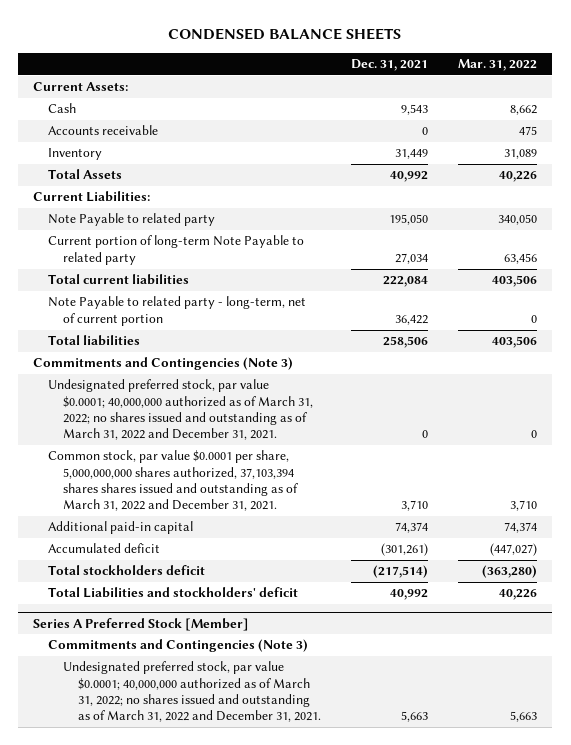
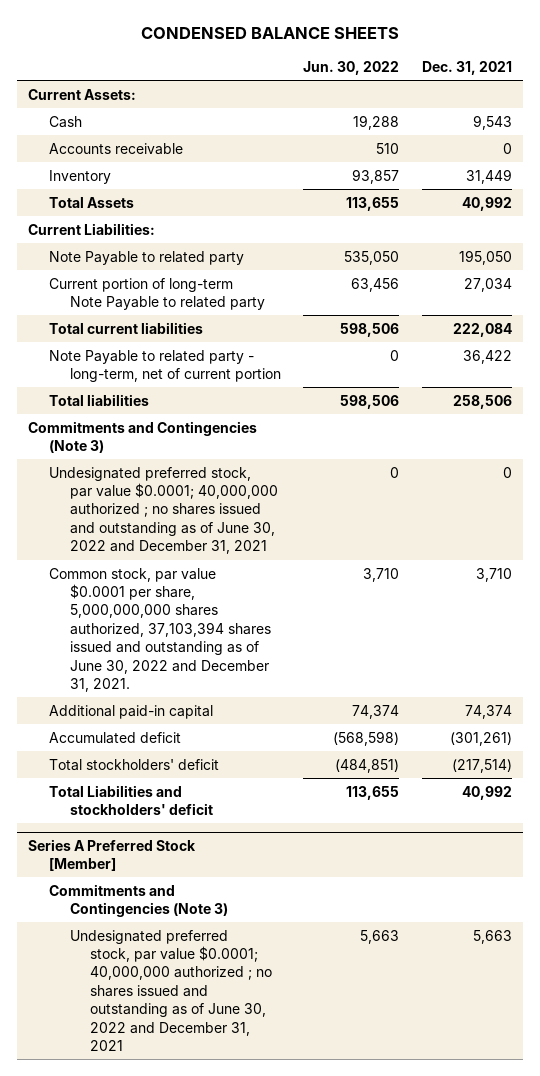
[458,59,538,72] Mar. 31, 2022 -> none
none -> [303,60,400,75] Jun. 30, 2022
[48,379,313,441] Undesignated preferred stock, par value $0.0001; 40,000,000 authorized as of March 31, 2022; no shares issued and outstanding as of March 31, 2022 and December 31, 2021. -> [49,466,278,555] Undesignated preferred stock, par value $0.0001; 40,000,000 authorized ; no shares issued and outstanding as of June 30, 2022 and December 31, 2021
[48,450,298,512] Common stock, par value $0.0001 per share, 5,000,000,000 shares authorized, 37,103,394 shares shares issued and outstanding as of March 31, 2022 and December 31, 2021. -> [49,567,271,693] Common stock, par value $0.0001 per share, 5,000,000,000 shares authorized, 37,103,394 shares issued and outstanding as of June 30, 2022 and December 31, 2021.
[48,565,206,576] Total stockholders deficit -> [49,758,220,771] Total stockholders' deficit
[62,661,321,723] Undesignated preferred stock, par value $0.0001; 40,000,000 authorized as of March 31, 2022; no shares issued and outstanding as of March 31, 2022 and December 31, 2021. -> [69,929,273,1052] Undesignated preferred stock, par value $0.0001; 40,000,000 authorized ; no shares issued and outstanding as of June 30, 2022 and December 31, 2021

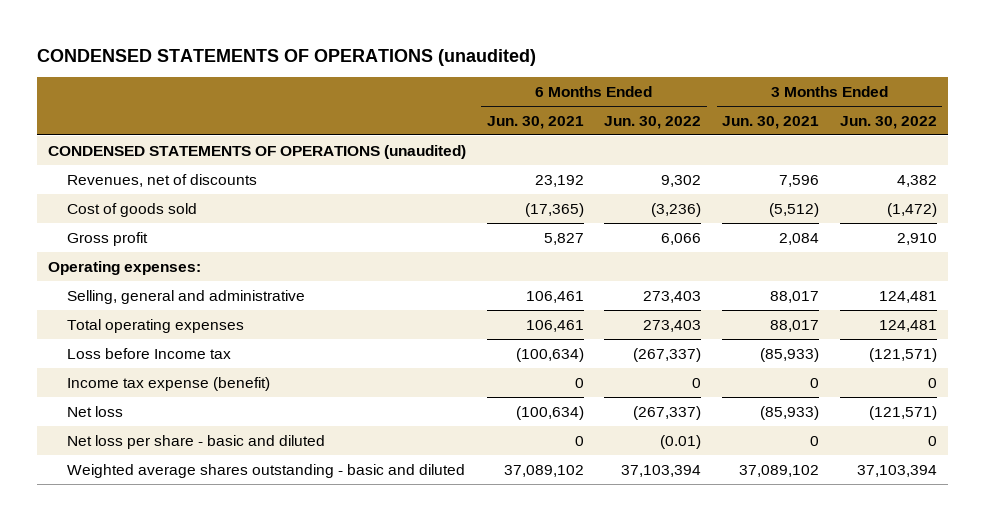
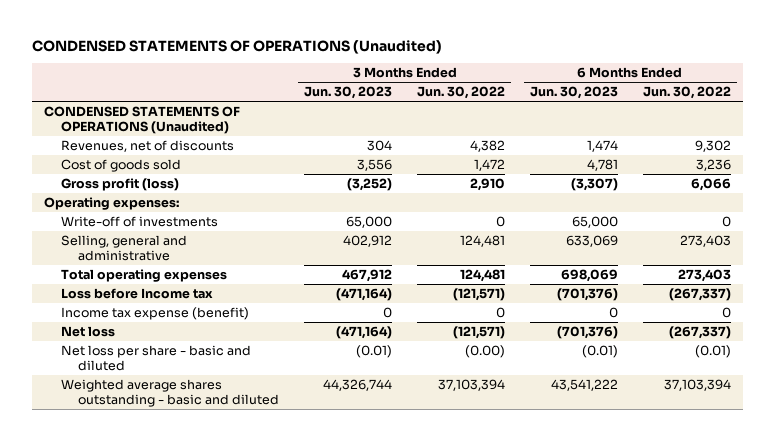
[37,48,537,66] CONDENSED STATEMENTS OF OPERATIONS (unaudited) -> [32,40,443,55] CONDENSED STATEMENTS OF OPERATIONS (Unaudited)
[486,115,584,129] Jun. 30, 2021 -> none
[722,115,820,129] Jun. 30, 2021 -> none
none -> [304,86,393,100] Jun. 30, 2023
none -> [529,86,618,100] Jun. 30, 2023
[47,144,466,159] CONDENSED STATEMENTS OF OPERATIONS (unaudited) -> [44,105,241,135] CONDENSED STATEMENTS OF OPERATIONS (Unaudited)
[651,202,702,217] (3,236) -> [695,158,731,171] 3,236
[887,202,938,217] (1,472) -> [474,158,506,171] 1,472
[66,231,148,246] Gross profit -> [61,177,180,191] Gross profit (loss)
none -> [61,215,219,227] Write-off of investments
[928,435,938,446] 0 -> [465,344,506,358] (0.00)

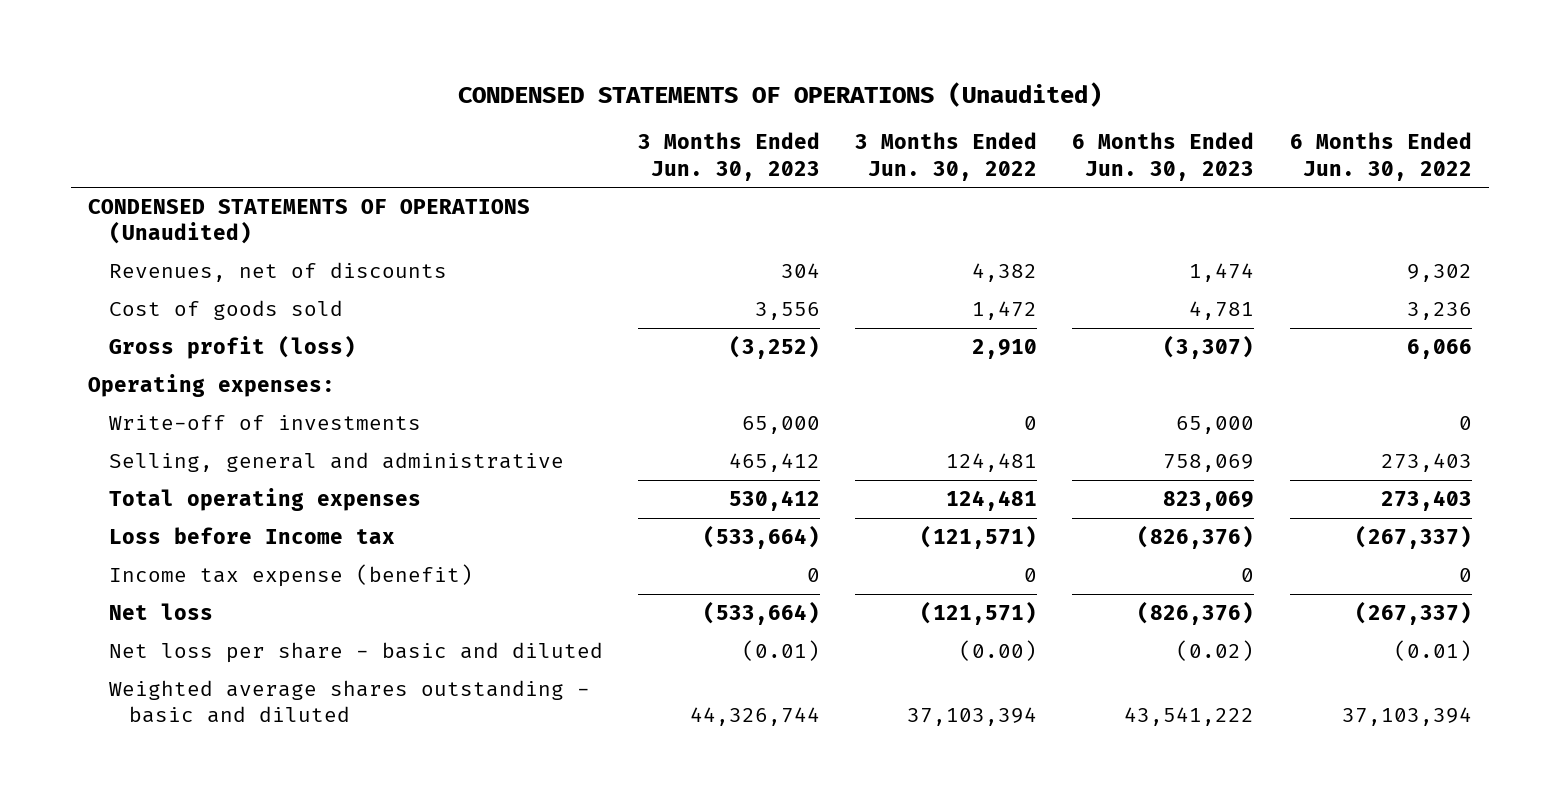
[343,234,393,247] 402,912 -> [729,453,821,473] 465,412
[565,234,618,247] 633,069 -> [1163,454,1255,473] 758,069
[342,268,393,282] 467,912 -> [729,490,821,512] 530,412
[560,268,618,282] 698,069 -> [1163,491,1255,512] 823,069
[336,287,393,301] (471,164) -> [703,525,821,550] (533,664)
[556,287,618,301] (701,376) -> [1137,525,1255,550] (826,376)
[336,325,393,339] (471,164) -> [703,601,821,626] (533,664)
[556,325,618,339] (701,376) -> [1137,601,1255,626] (826,376)
[581,344,618,358] (0.01) -> [1176,640,1255,662] (0.02)

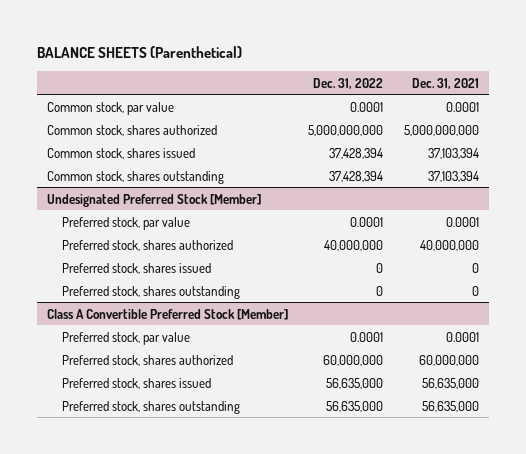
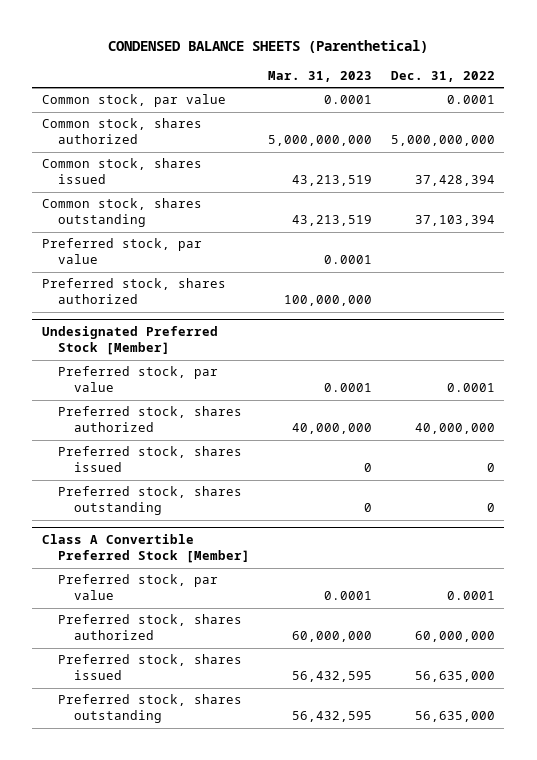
[37,45,243,58] BALANCE SHEETS (Parenthetical) -> [108,40,429,54] CONDENSED BALANCE SHEETS (Parenthetical)
[411,77,479,89] Dec. 31, 2021 -> none
none -> [268,70,373,82] Mar. 31, 2023
[329,170,384,182] 37,428,394 -> [414,215,495,227] 37,103,394
none -> [41,238,202,265] Preferred stock, par value
none -> [41,278,226,305] Preferred stock, shares authorized

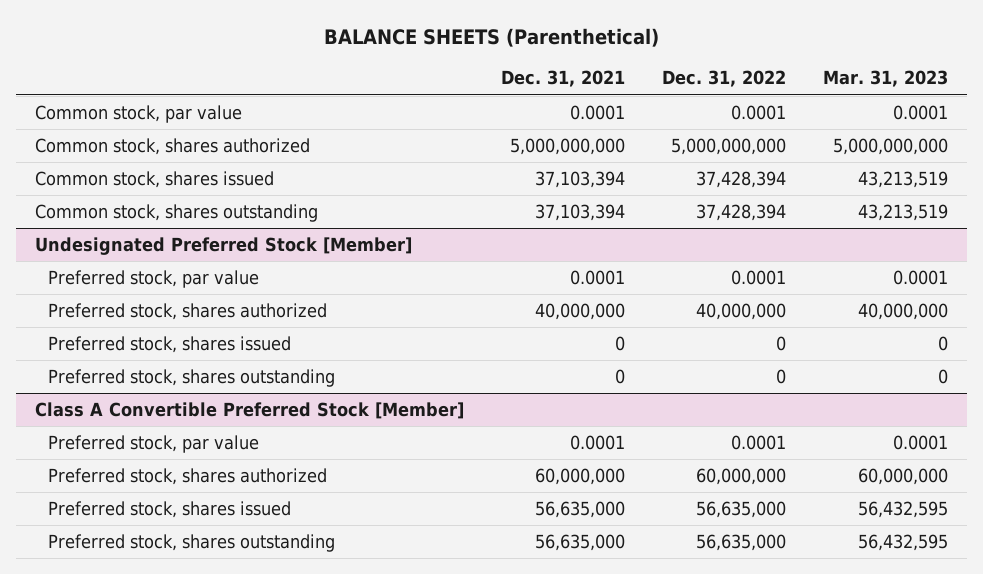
[108,40,429,54] CONDENSED BALANCE SHEETS (Parenthetical) -> [323,27,659,47] BALANCE SHEETS (Parenthetical)
none -> [501,70,626,88] Dec. 31, 2021
[41,238,202,265] Preferred stock, par value -> none
[41,278,226,305] Preferred stock, shares authorized -> none
[414,215,495,227] 37,103,394 -> [696,204,787,222] 37,428,394

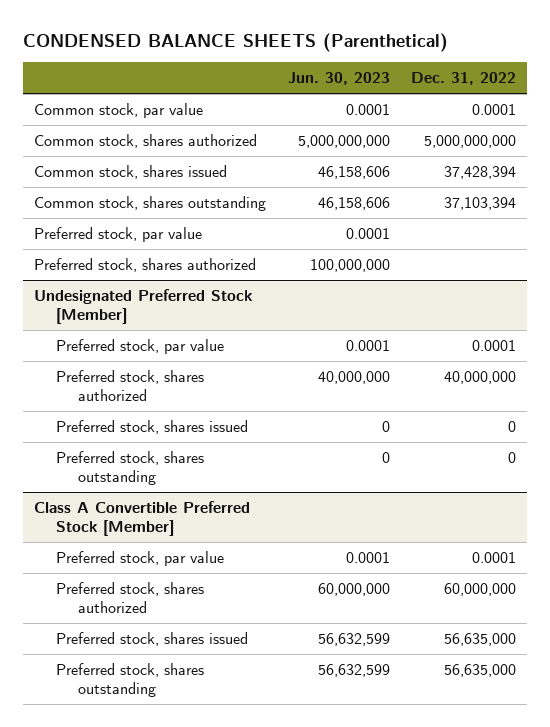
[323,27,659,47] BALANCE SHEETS (Parenthetical) -> [23,33,449,53] CONDENSED BALANCE SHEETS (Parenthetical)
[501,70,626,88] Dec. 31, 2021 -> none
[823,70,949,88] Mar. 31, 2023 -> none
none -> [287,72,390,86] Jun. 30, 2023
[696,204,787,222] 37,428,394 -> [444,196,517,210] 37,103,394
none -> [33,226,202,242] Preferred stock, par value
none -> [33,257,256,272] Preferred stock, shares authorized

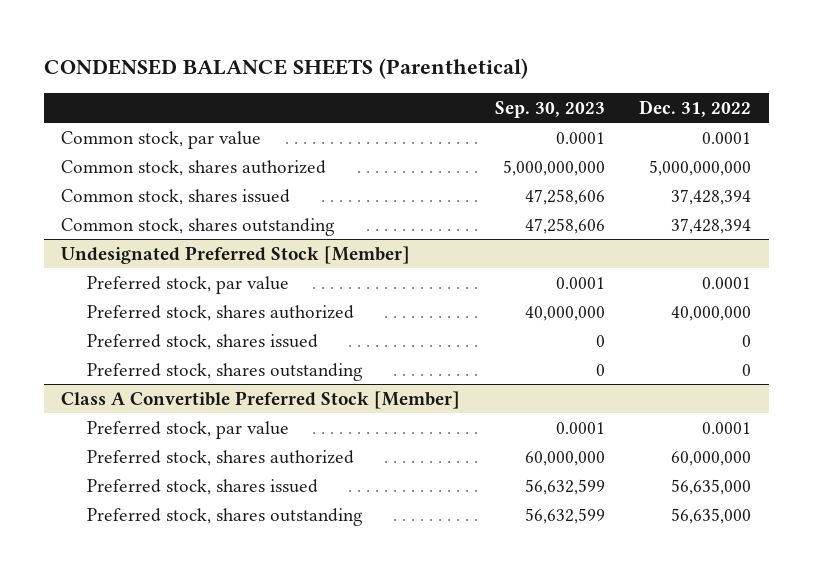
[287,72,390,86] Jun. 30, 2023 -> none
none -> [494,100,605,118] Sep. 30, 2023
[33,226,202,242] Preferred stock, par value -> none
[33,257,256,272] Preferred stock, shares authorized -> none
[444,196,517,210] 37,103,394 -> [671,217,752,234] 37,428,394

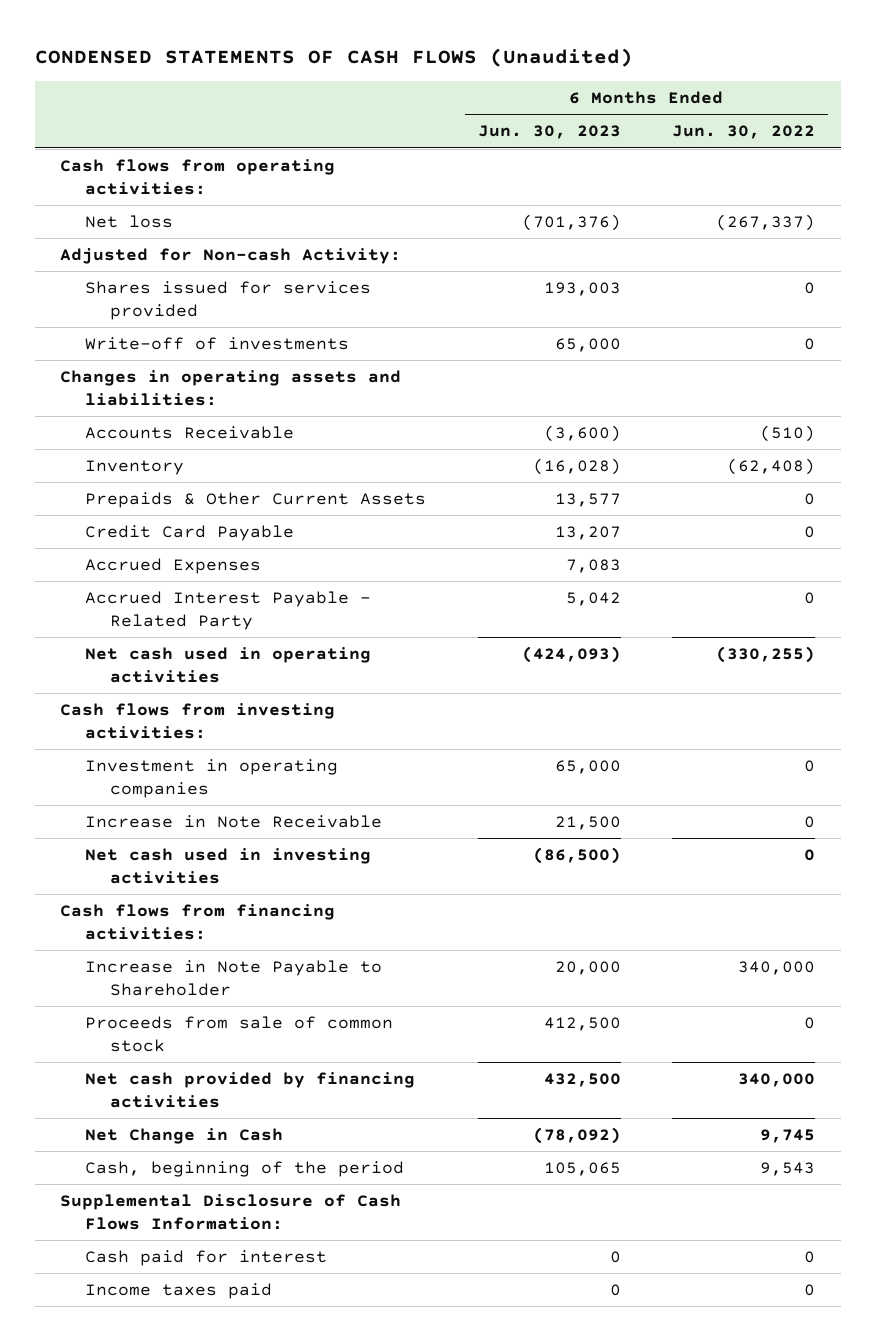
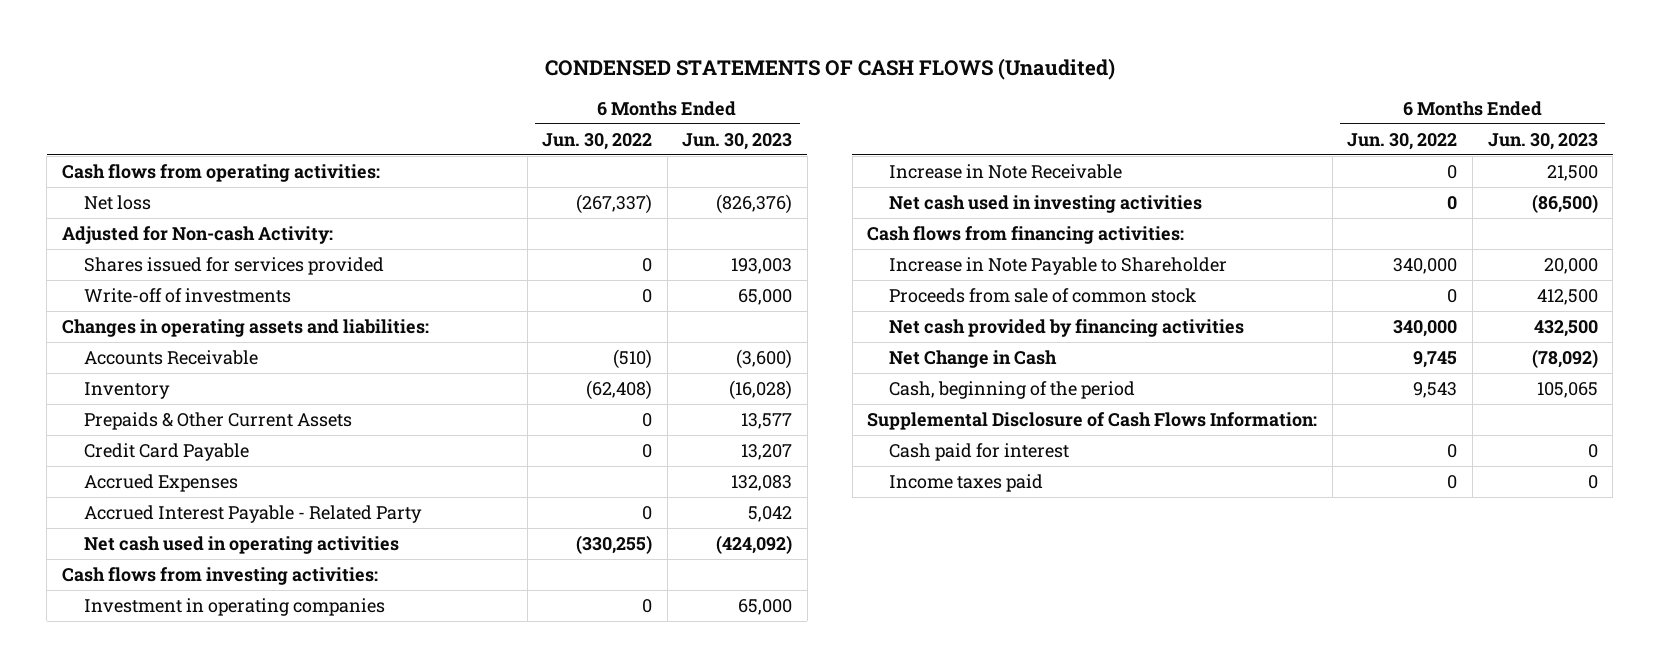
[521,213,621,231] (701,376) -> [716,193,793,214] (826,376)
[565,558,621,573] 7,083 -> [731,474,793,491] 132,083
[521,645,621,663] (424,093) -> [716,534,793,554] (424,092)

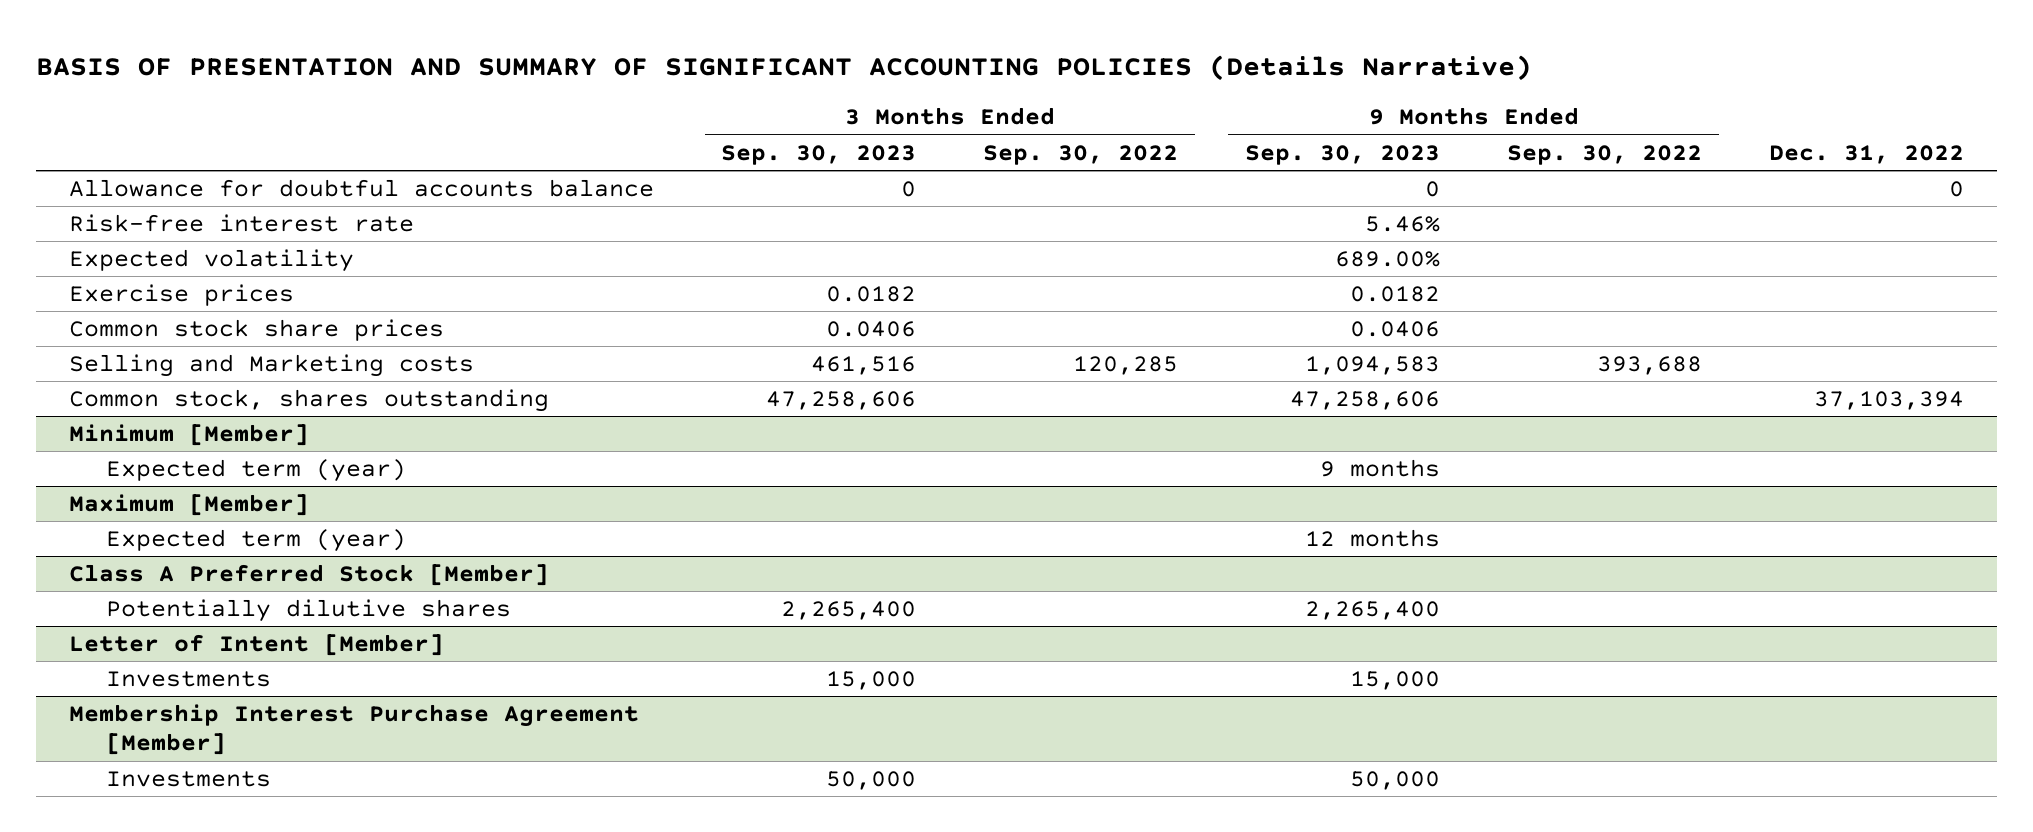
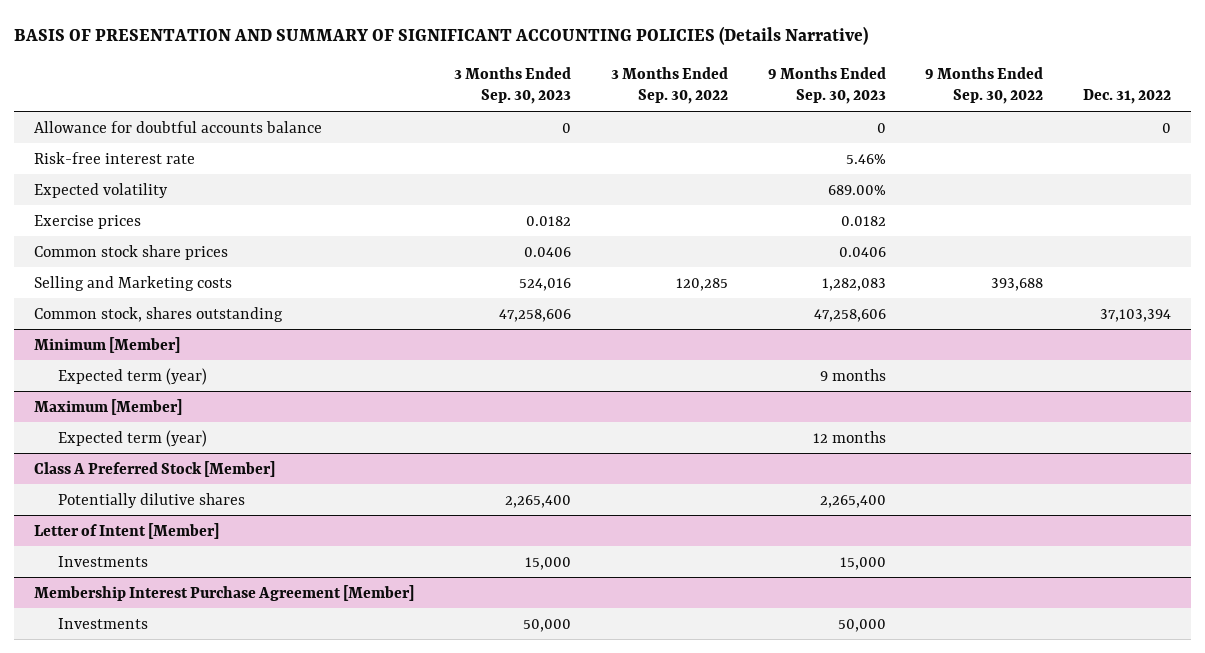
[811,356,917,376] 461,516 -> [518,277,571,291] 524,016
[1305,356,1441,376] 1,094,583 -> [821,277,886,291] 1,282,083

